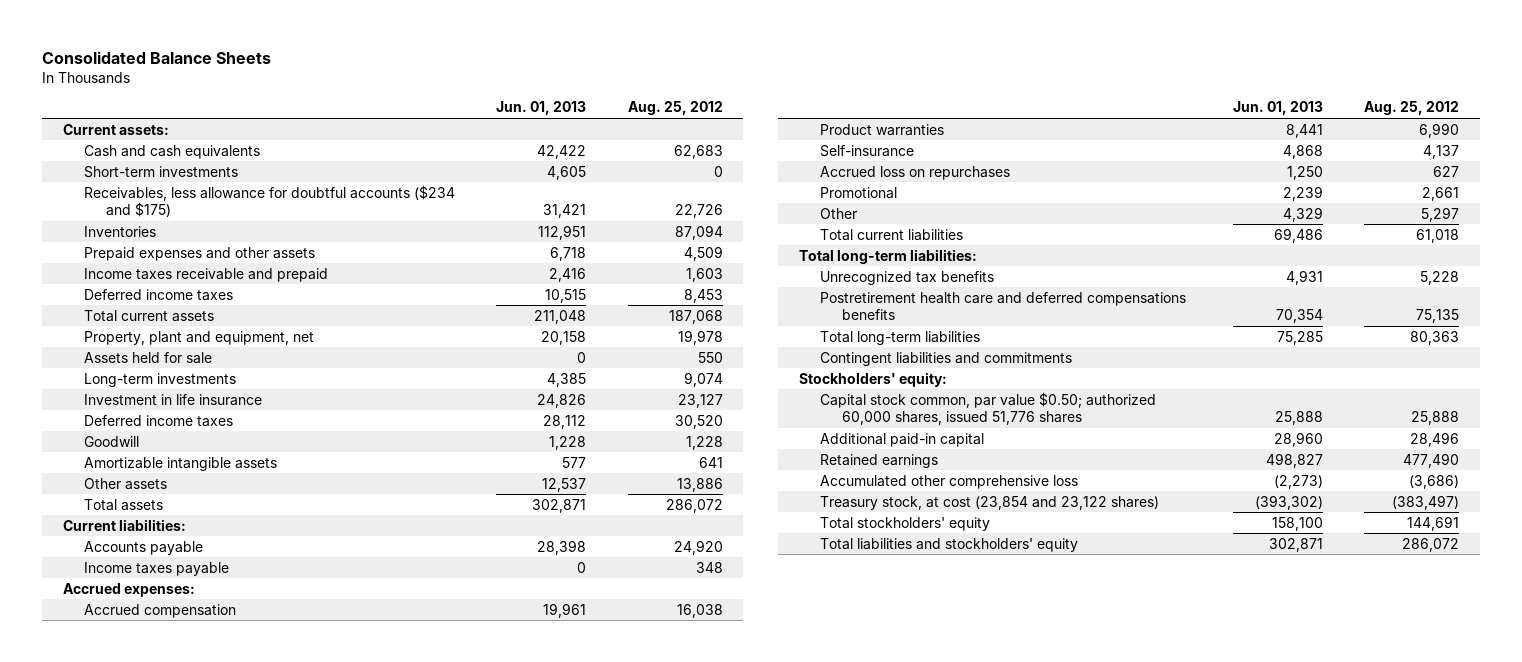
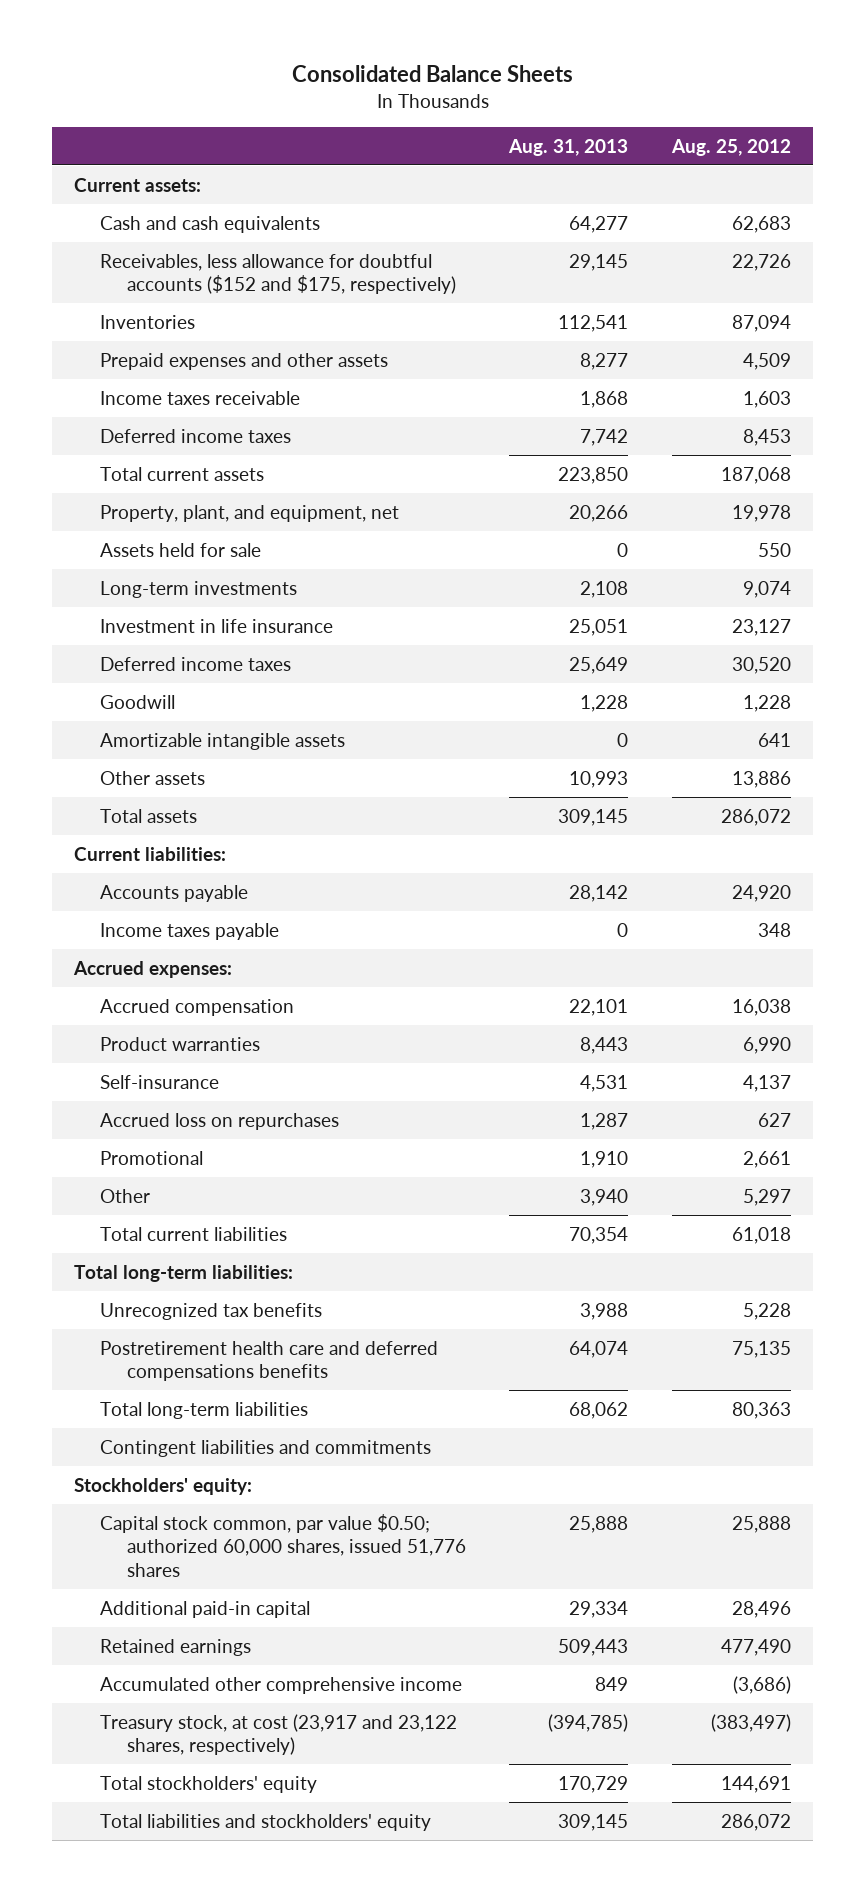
[496,101,587,116] Jun. 01, 2013 -> none
none -> [508,138,629,156] Aug. 31, 2013
[84,165,239,178] Short-term investments -> none
[84,184,456,218] Receivables, less allowance for doubtful accounts ($234 and $175) -> [100,253,456,295] Receivables, less allowance for doubtful accounts ($152 and $175, respectively)
[84,267,329,282] Income taxes receivable and prepaid -> [100,390,301,405] Income taxes receivable
[84,330,315,345] Property, plant and equipment, net -> [100,504,400,522] Property, plant, and equipment, net
[820,474,1079,489] Accumulated other comprehensive loss -> [100,1676,463,1694] Accumulated other comprehensive income
[820,495,1160,510] Treasury stock, at cost (23,854 and 23,122 shares) -> [100,1713,458,1756] Treasury stock, at cost (23,917 and 23,122 shares, respectively)

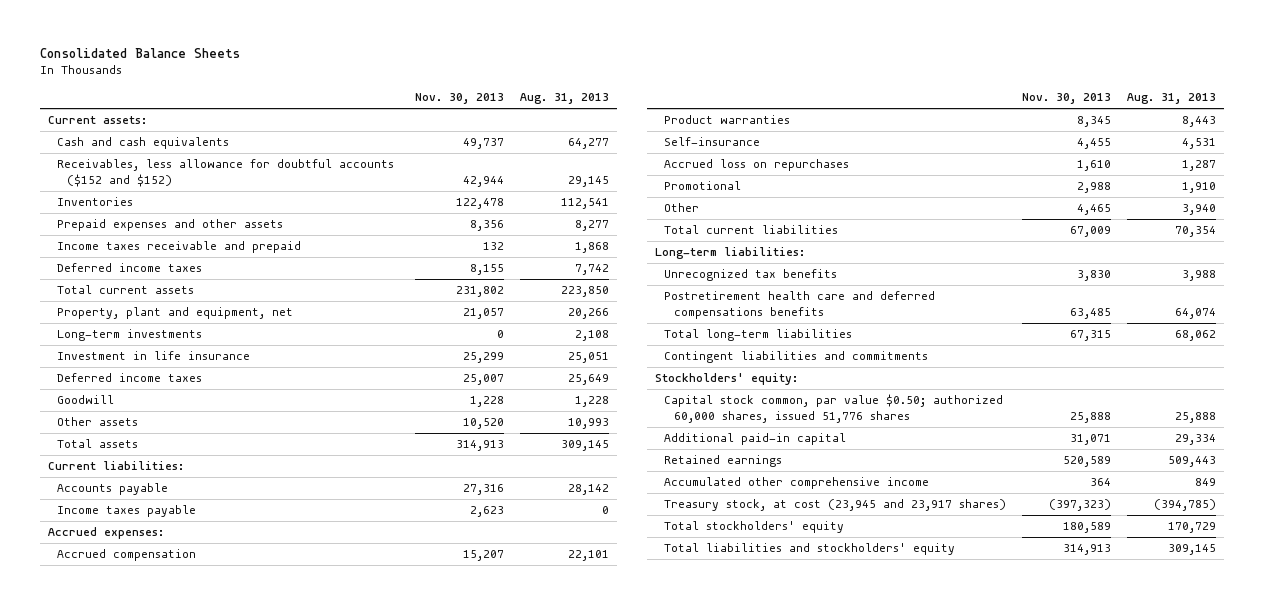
[671,138,792,156] Aug. 25, 2012 -> none
none -> [415,93,505,105] Nov. 30, 2013
[100,253,456,295] Receivables, less allowance for doubtful accounts ($152 and $175, respectively) -> [57,159,395,187] Receivables, less allowance for doubtful accounts ($152 and $152)
[100,390,301,405] Income taxes receivable -> [57,241,302,254] Income taxes receivable and prepaid
[100,542,262,557] Assets held for sale -> none
[100,504,400,522] Property, plant, and equipment, net -> [57,307,294,320] Property, plant and equipment, net
[100,732,346,750] Amortizable intangible assets -> none
[74,1264,294,1282] Total long-term liabilities: -> [654,247,805,260] Long-term liabilities:
[100,1713,458,1756] Treasury stock, at cost (23,917 and 23,122 shares, respectively) -> [664,499,1007,512] Treasury stock, at cost (23,945 and 23,917 shares)

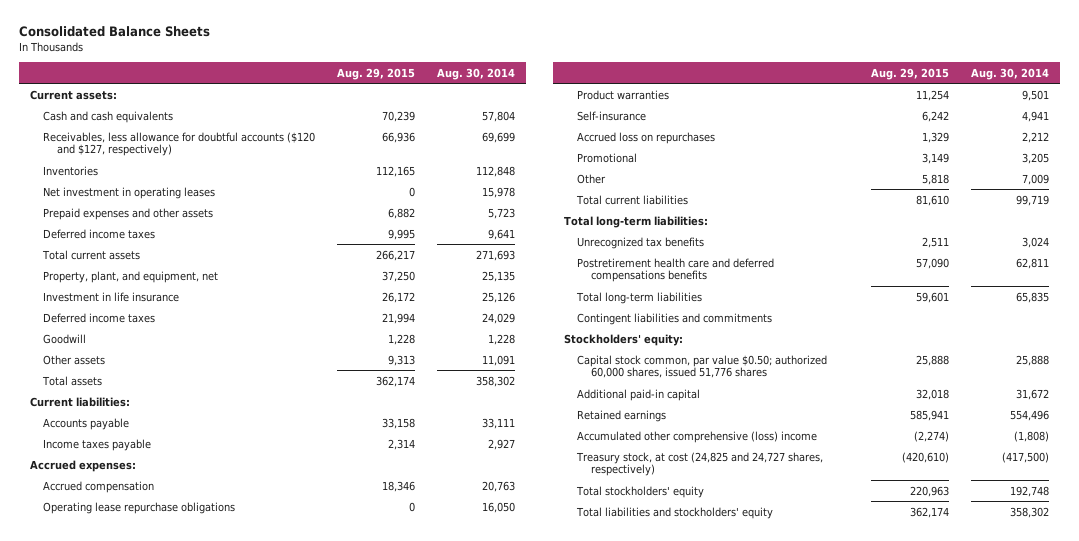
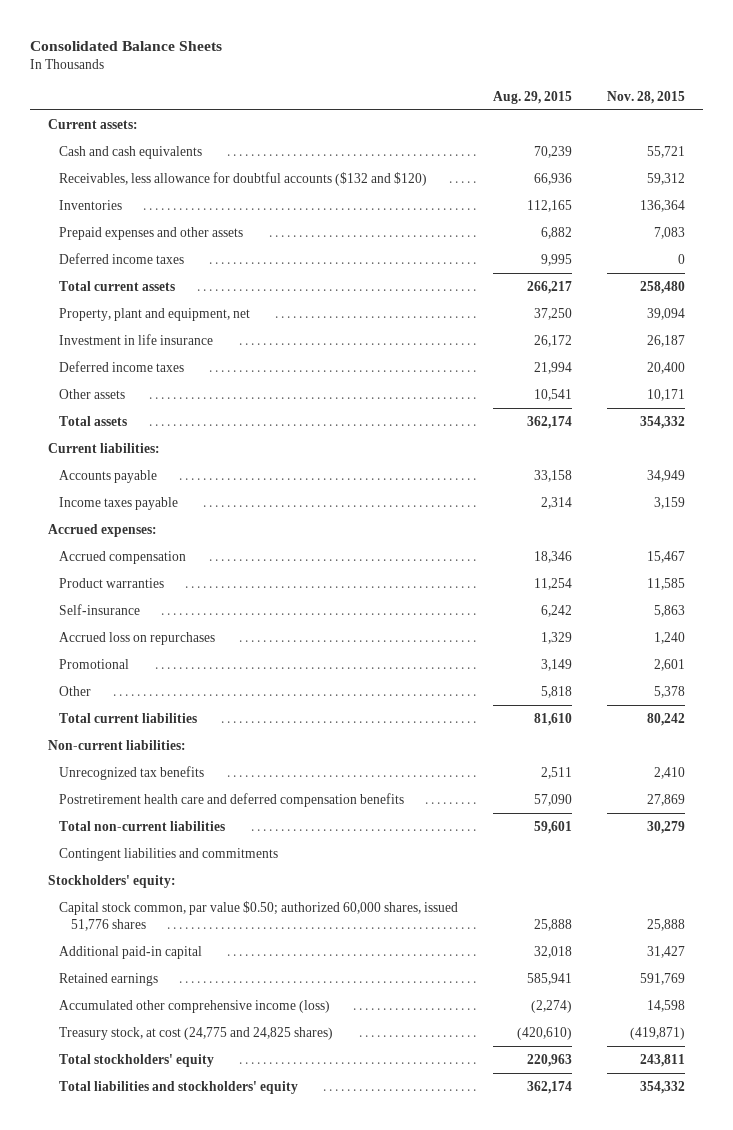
[436,67,515,80] Aug. 30, 2014 -> none
none -> [607,90,686,104] Nov. 28, 2015
[43,131,316,157] Receivables, less allowance for doubtful accounts ($120 and $127, respectively) -> [59,171,428,186] Receivables, less allowance for doubtful accounts ($132 and $120)
[43,186,216,199] Net investment in operating leases -> none
[43,270,219,283] Property, plant, and equipment, net -> [59,307,251,321] Property, plant and equipment, net
[43,333,87,344] Goodwill -> none
[388,354,416,366] 9,313 -> [534,388,573,401] 10,541
[43,501,236,514] Operating lease repurchase obligations -> none
[564,215,709,228] Total long-term liabilities: -> [47,739,186,750] Non-current liabilities:
[577,257,775,283] Postretirement health care and deferred compensations benefits -> [59,792,405,807] Postretirement health care and deferred compensation benefits
[576,291,703,304] Total long-term liabilities -> [59,820,226,831] Total non-current liabilities
[577,430,818,443] Accumulated other comprehensive (loss) income -> [59,999,331,1013] Accumulated other comprehensive income (loss)
[576,451,824,477] Treasury stock, at cost (24,825 and 24,727 shares, respectively) -> [59,1026,334,1040] Treasury stock, at cost (24,775 and 24,825 shares)

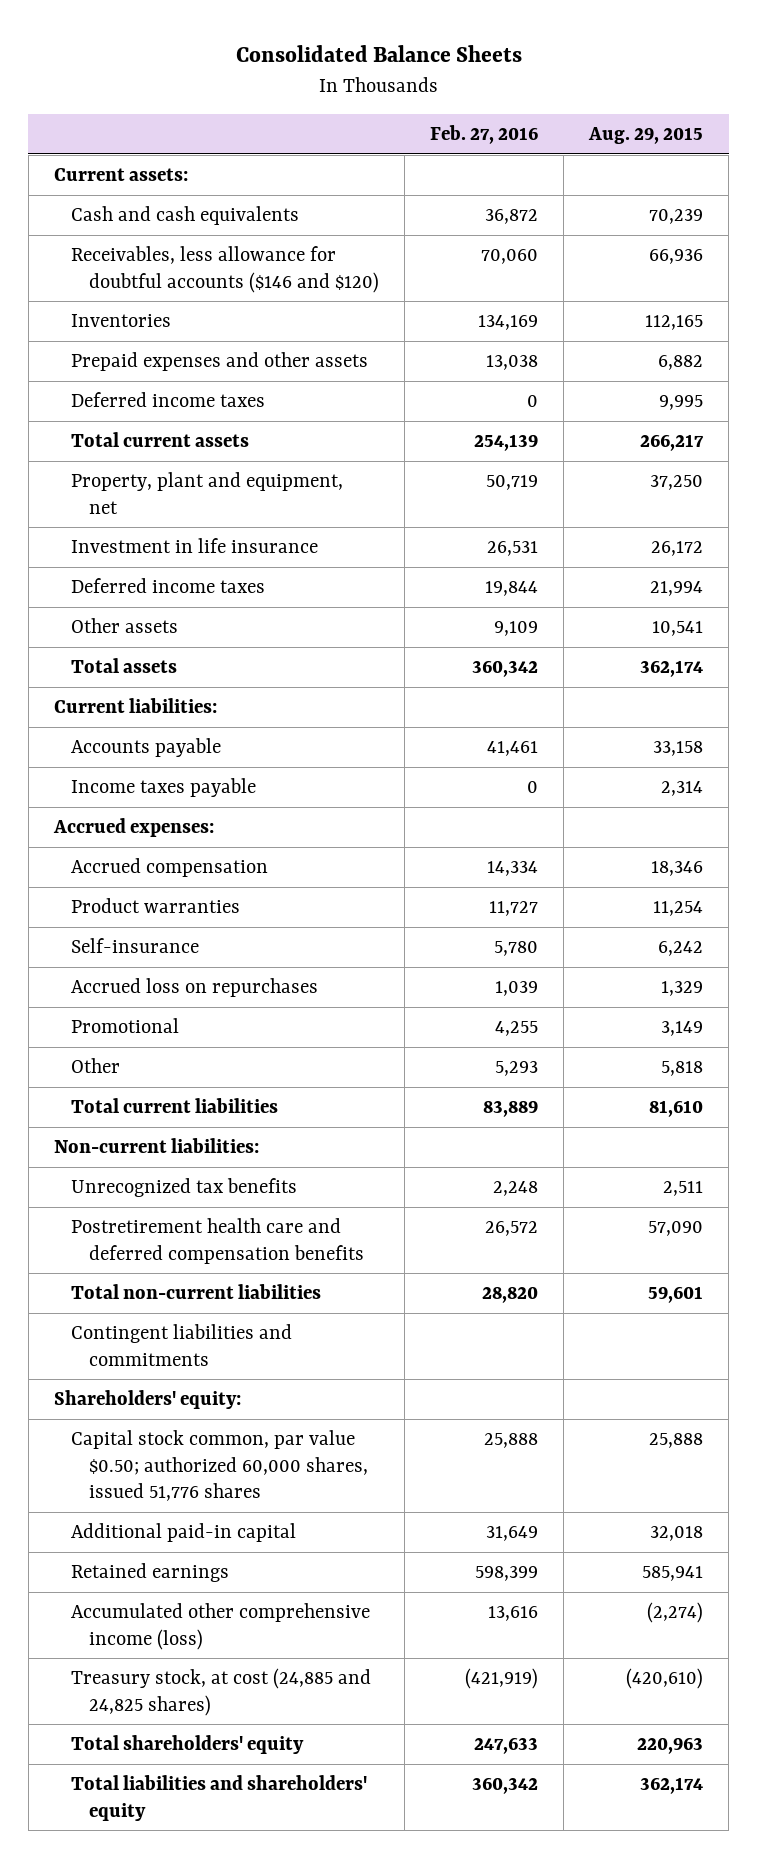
[607,90,686,104] Nov. 28, 2015 -> none
none -> [429,124,538,144] Feb. 27, 2016
[59,171,428,186] Receivables, less allowance for doubtful accounts ($132 and $120) -> [71,246,379,293] Receivables, less allowance for doubtful accounts ($146 and $120)
[47,874,176,888] Stockholders' equity: -> [53,1390,241,1410] Shareholders' equity:
[59,1026,334,1040] Treasury stock, at cost (24,775 and 24,825 shares) -> [71,1668,372,1716] Treasury stock, at cost (24,885 and 24,825 shares)
[59,1053,215,1067] Total stockholders' equity -> [71,1735,305,1755] Total shareholders' equity
[59,1080,299,1094] Total liabilities and stockholders' equity -> [71,1775,368,1821] Total liabilities and shareholders' equity

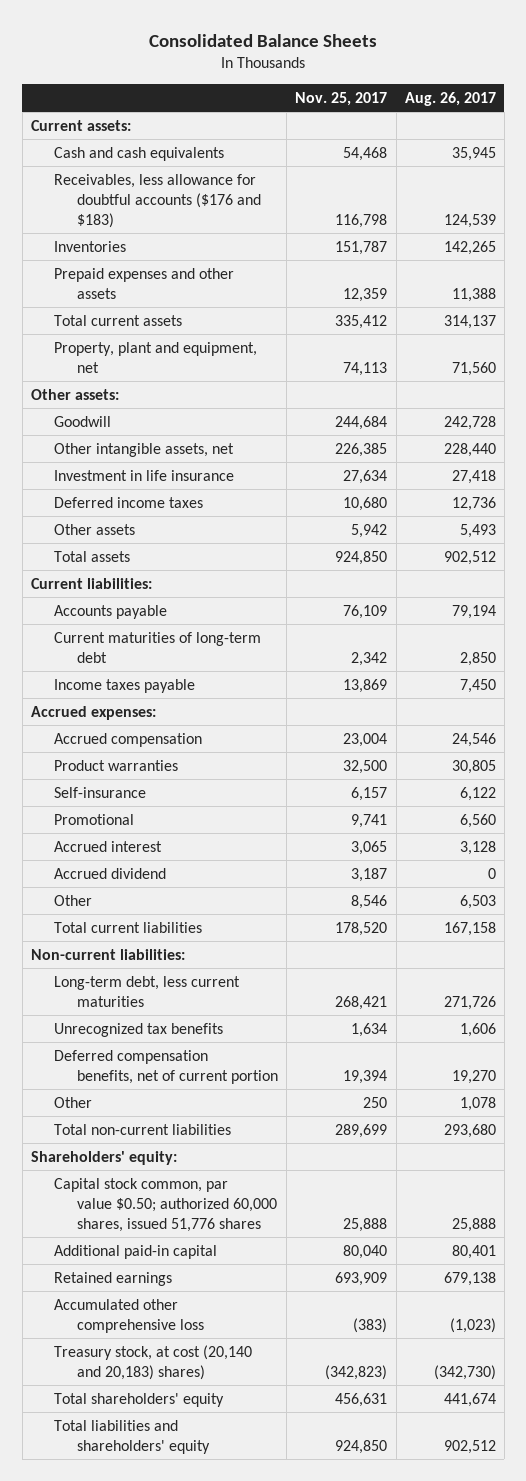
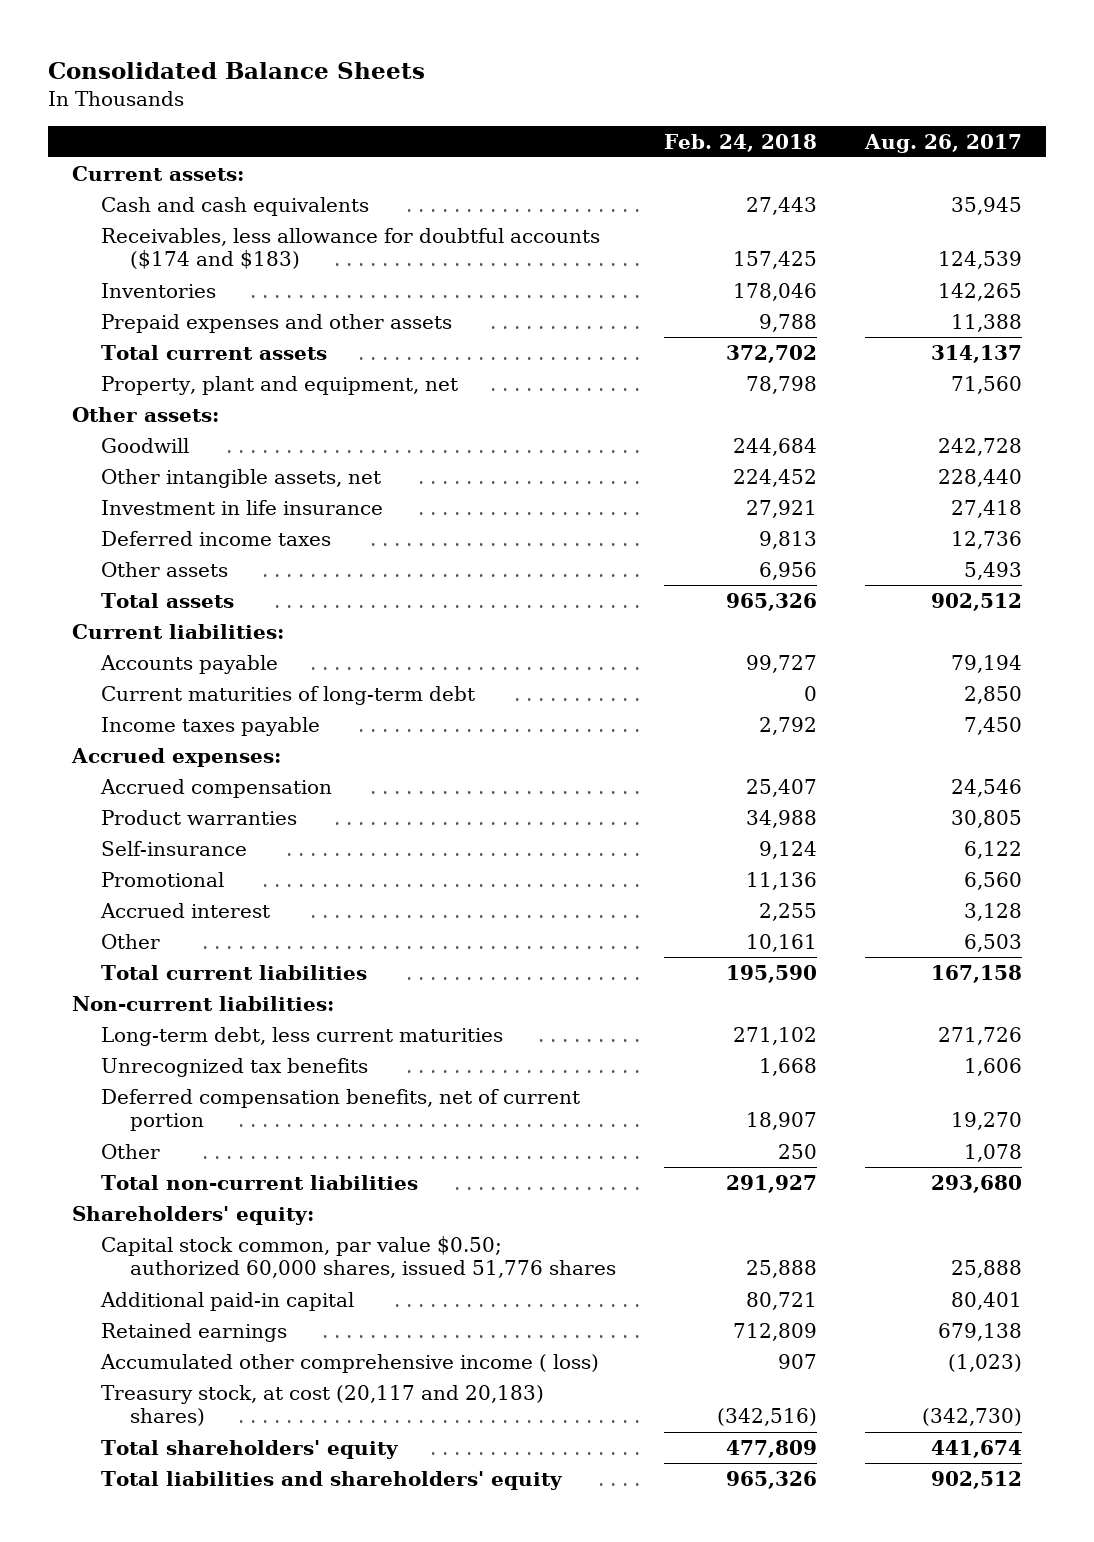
[295,92,388,107] Nov. 25, 2017 -> none
none -> [663,133,817,152] Feb. 24, 2018
[53,173,262,228] Receivables, less allowance for doubtful accounts ($176 and $183) -> [100,227,600,270] Receivables, less allowance for doubtful accounts ($174 and $183)
[53,867,166,879] Accrued dividend -> none
[53,1298,205,1333] Accumulated other comprehensive loss -> [99,1353,599,1373] Accumulated other comprehensive income ( loss)
[53,1344,252,1380] Treasury stock, at cost (20,140 and 20,183) shares) -> [100,1384,544,1427] Treasury stock, at cost (20,117 and 20,183) shares)

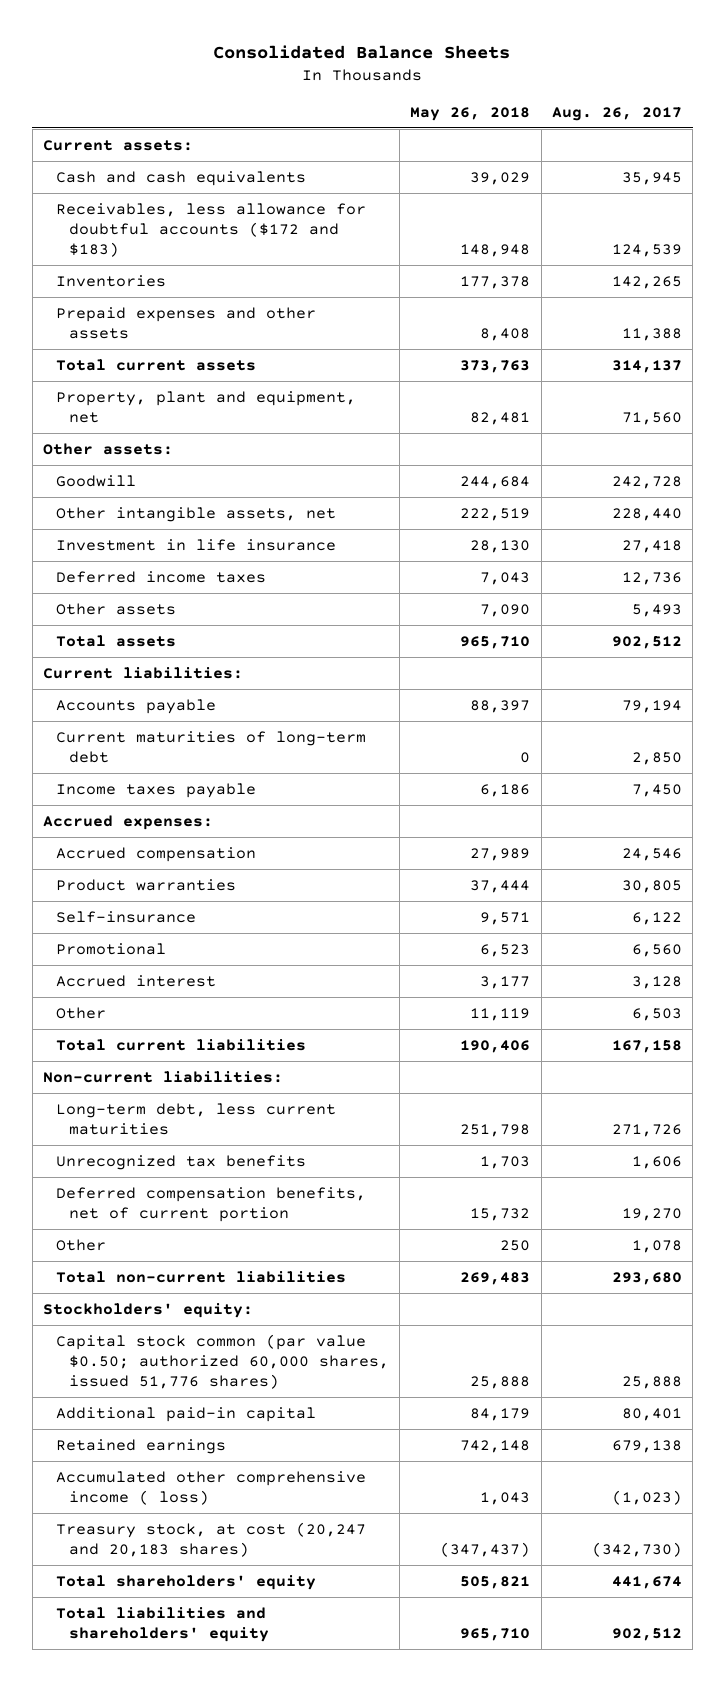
[663,133,817,152] Feb. 24, 2018 -> none
none -> [410,106,531,121] May 26, 2018
[100,227,600,270] Receivables, less allowance for doubtful accounts ($174 and $183) -> [55,202,366,258] Receivables, less allowance for doubtful accounts ($172 and $183)
[71,1205,314,1225] Shareholders' equity: -> none
none -> [42,1302,253,1318] Stockholders' equity:
[100,1235,616,1279] Capital stock common, par value $0.50; authorized 60,000 shares, issued 51,776 shares -> [55,1333,389,1390] Capital stock common (par value $0.50; authorized 60,000 shares, issued 51,776 shares)
[100,1384,544,1427] Treasury stock, at cost (20,117 and 20,183) shares) -> [55,1521,366,1558] Treasury stock, at cost (20,247 and 20,183 shares)

